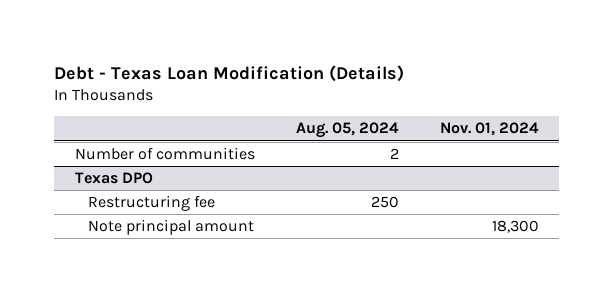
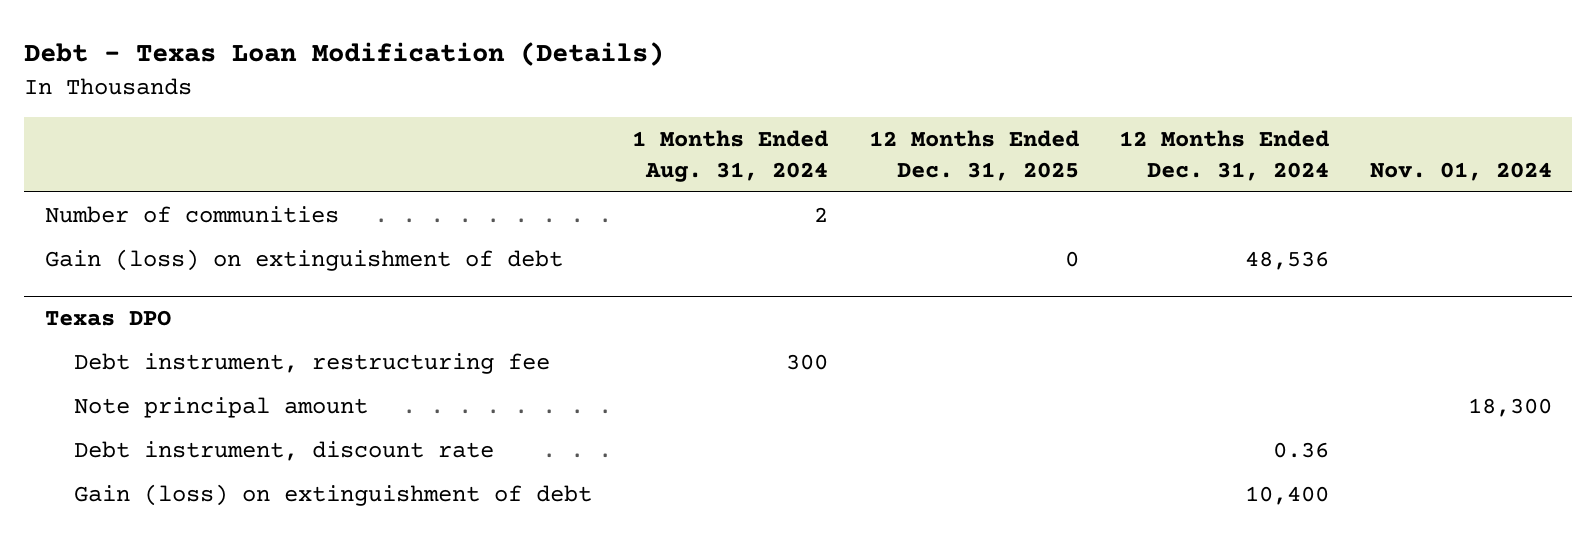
[295,122,399,139] Aug. 05, 2024 -> none
none -> [632,130,829,182] 1 Months Ended Aug. 31, 2024
none -> [868,130,1079,181] 12 Months Ended Dec. 31, 2025
none -> [1119,130,1330,181] 12 Months Ended Dec. 31, 2024
none -> [44,248,563,271] Gain (loss) on extinguishment of debt
[88,195,216,212] Restructuring fee -> [73,352,550,374] Debt instrument, restructuring fee
none -> [73,440,494,461] Debt instrument, discount rate
none -> [73,483,592,506] Gain (loss) on extinguishment of debt

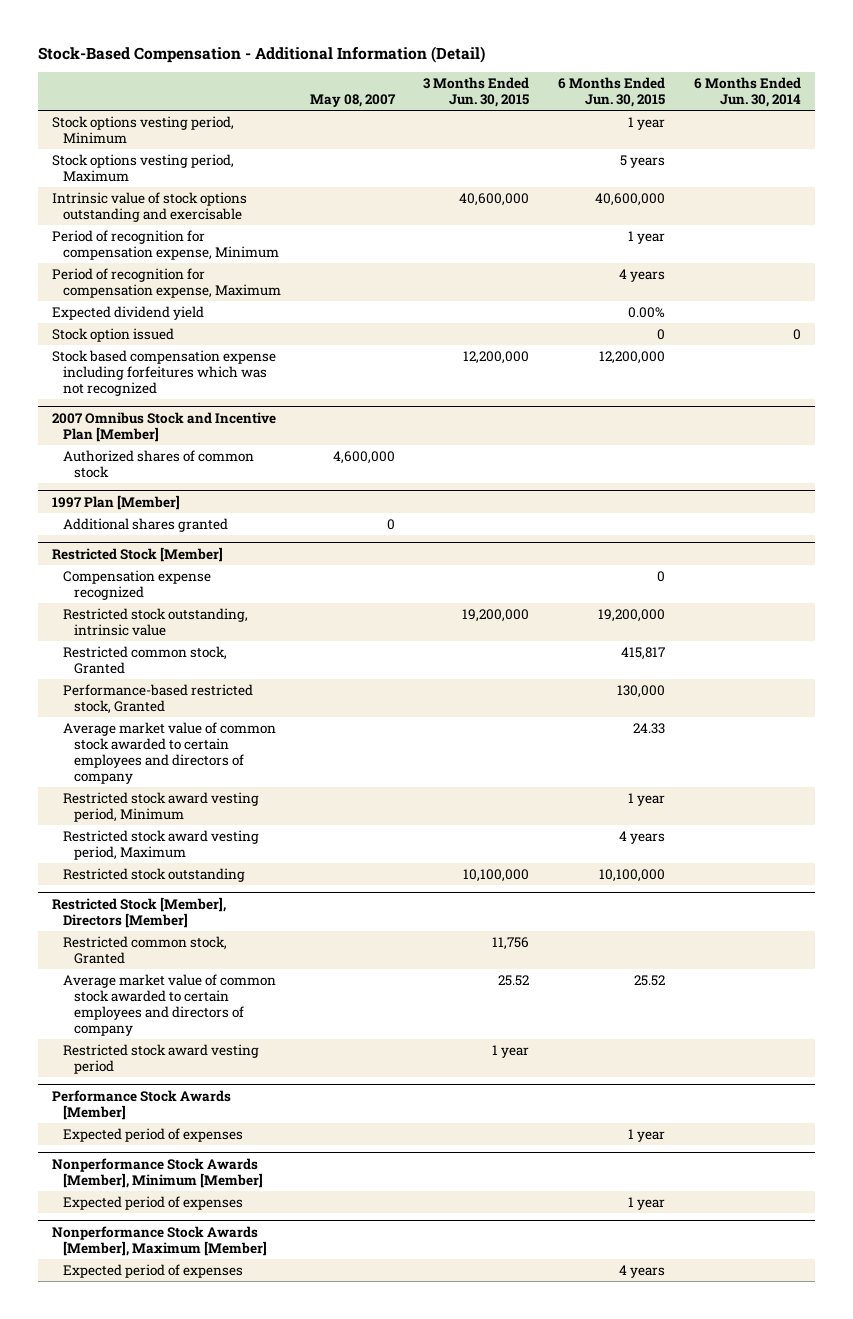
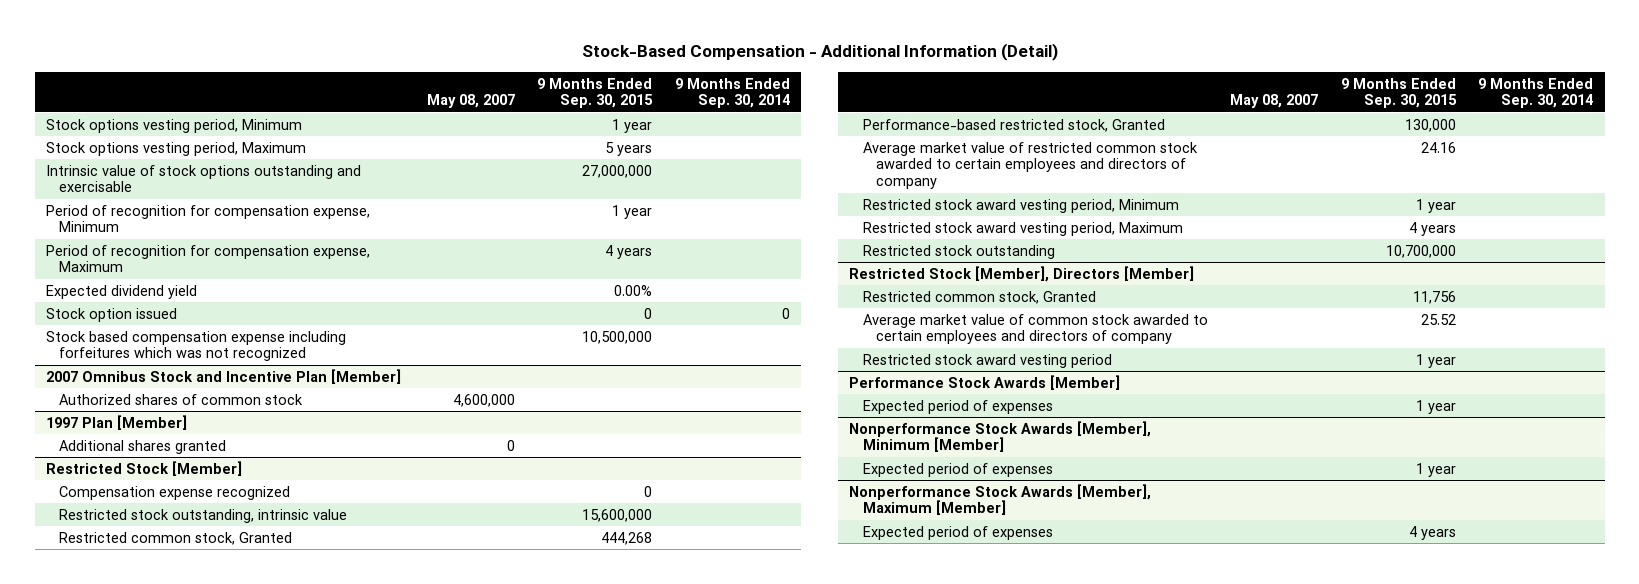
[423,76,530,107] 3 Months Ended Jun. 30, 2015 -> none
[557,76,665,107] 6 Months Ended Jun. 30, 2015 -> none
[693,76,801,107] 6 Months Ended Jun. 30, 2014 -> none
none -> [537,77,654,109] 9 Months Ended Sep. 30, 2015
none -> [675,77,791,109] 9 Months Ended Sep. 30, 2014
[62,721,276,784] Average market value of common stock awarded to certain employees and directors of company -> [862,141,1198,190] Average market value of restricted common stock awarded to certain employees and directors of company

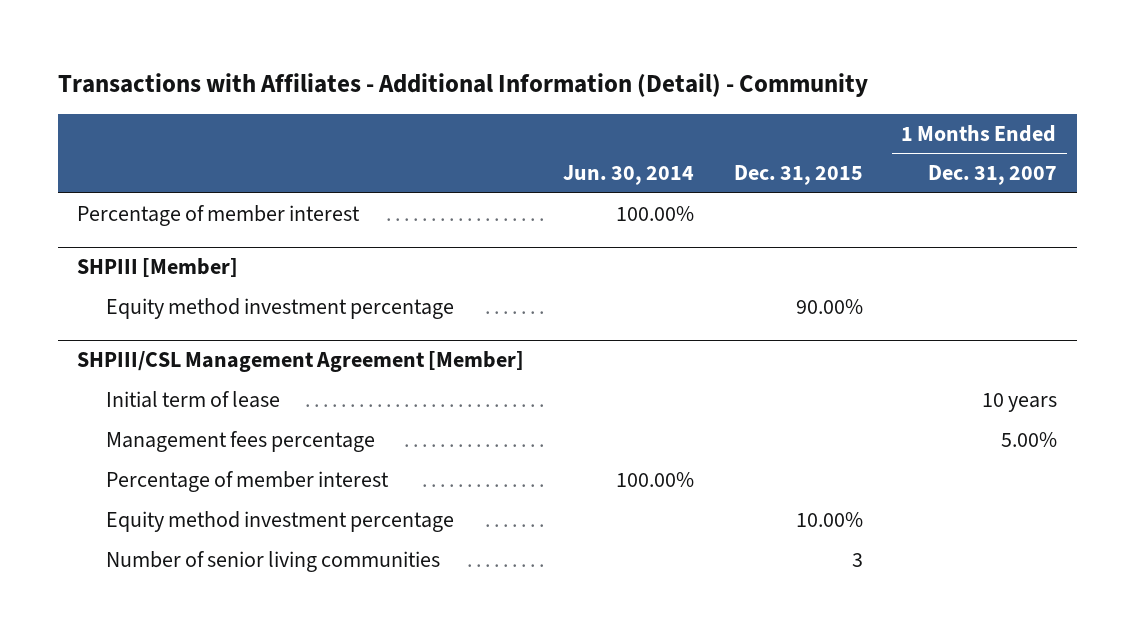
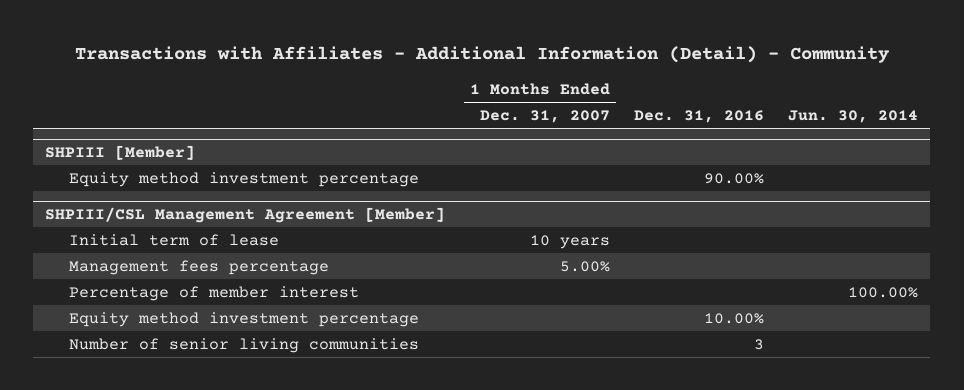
[733,165,863,186] Dec. 31, 2015 -> none
none -> [633,110,764,124] Dec. 31, 2016
[77,204,361,226] Percentage of member interest -> none

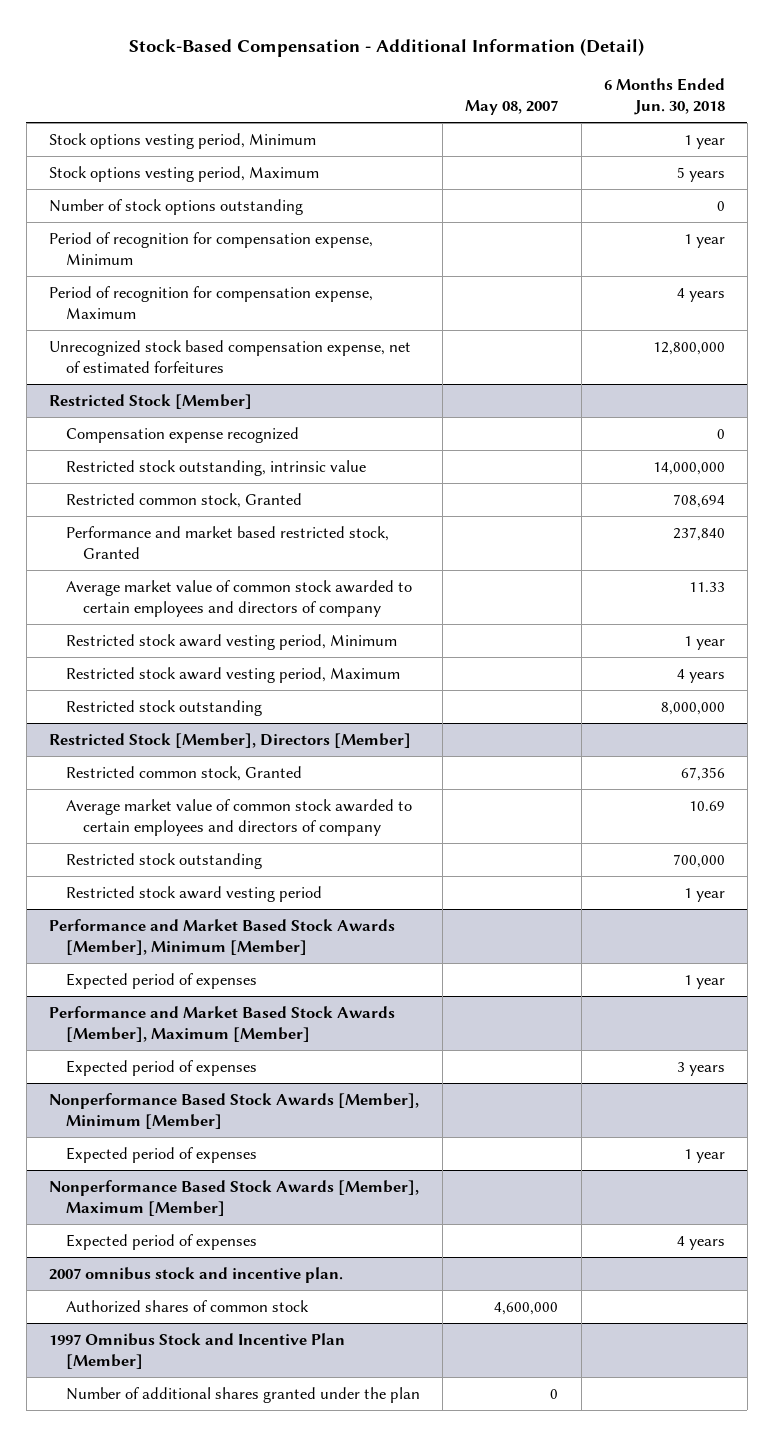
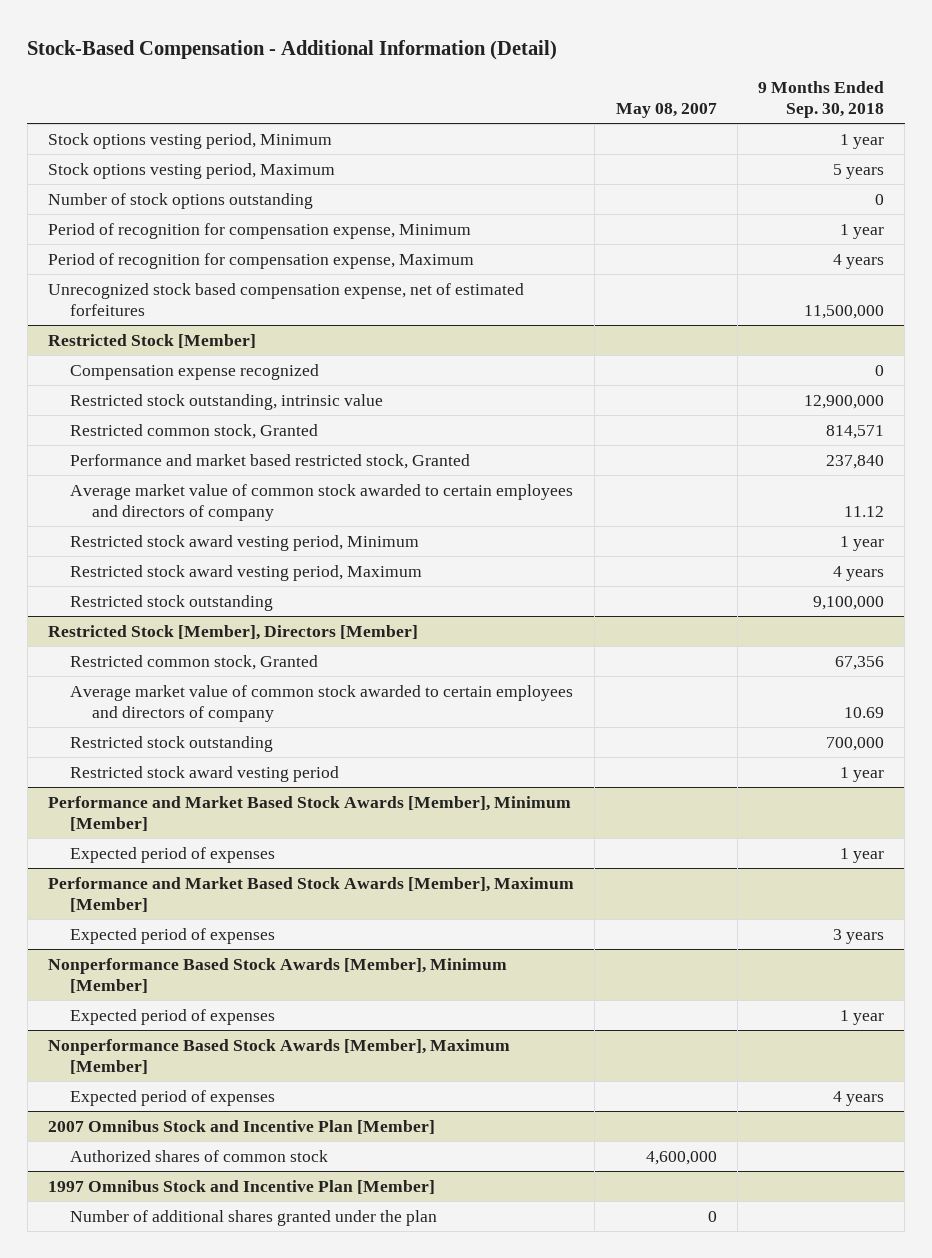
[603,77,725,115] 6 Months Ended Jun. 30, 2018 -> none
none -> [758,81,885,118] 9 Months Ended Sep. 30, 2018
[49,1266,344,1283] 2007 omnibus stock and incentive plan. -> [48,1119,436,1134] 2007 Omnibus Stock and Incentive Plan [Member]

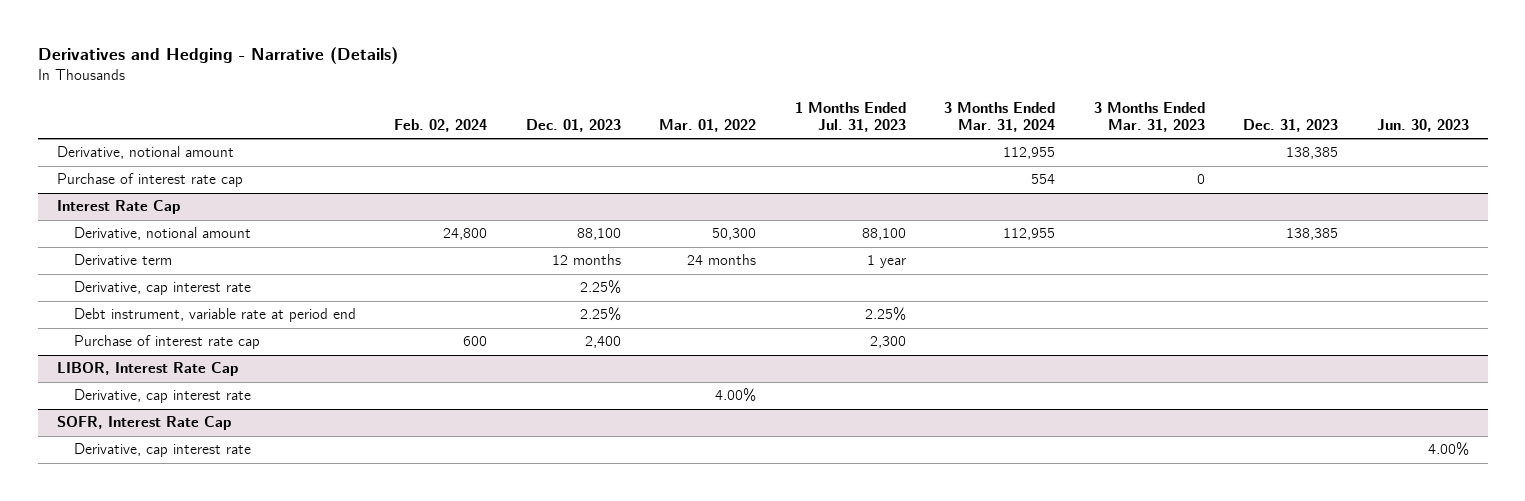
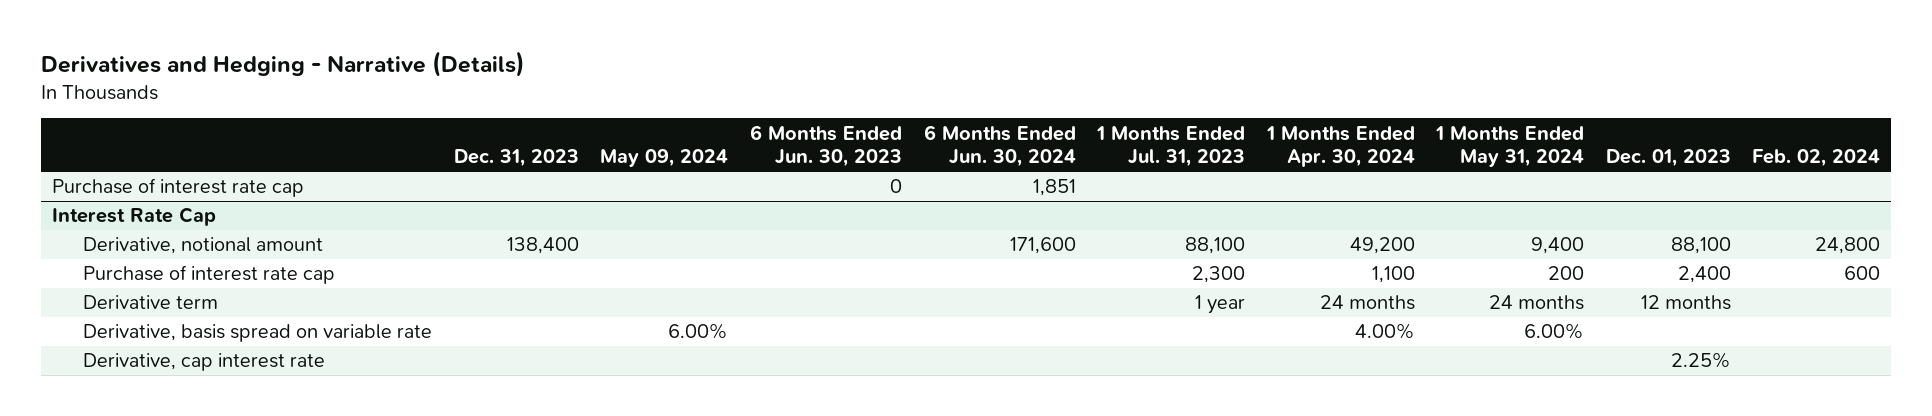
[659,119,757,133] Mar. 01, 2022 -> none
[944,101,1056,133] 3 Months Ended Mar. 31, 2024 -> none
[1093,101,1205,133] 3 Months Ended Mar. 31, 2023 -> none
[1376,119,1469,133] Jun. 30, 2023 -> none
none -> [600,149,729,168] May 09, 2024
none -> [750,124,903,168] 6 Months Ended Jun. 30, 2023
none -> [923,124,1076,168] 6 Months Ended Jun. 30, 2024
none -> [1265,125,1415,168] 1 Months Ended Apr. 30, 2024
none -> [1435,125,1585,168] 1 Months Ended May 31, 2024
[56,146,234,160] Derivative, notional amount -> none
[1286,228,1339,241] 138,385 -> [506,237,579,255] 138,400
[73,335,260,350] Purchase of interest rate cap -> [83,265,336,285] Purchase of interest rate cap
none -> [83,324,433,343] Derivative, basis spread on variable rate
[73,308,356,323] Debt instrument, variable rate at period end -> none
[56,362,238,377] LIBOR, Interest Rate Cap -> none
[73,389,251,404] Derivative, cap interest rate -> none
[56,416,231,431] SOFR, Interest Rate Cap -> none
[73,443,251,458] Derivative, cap interest rate -> none

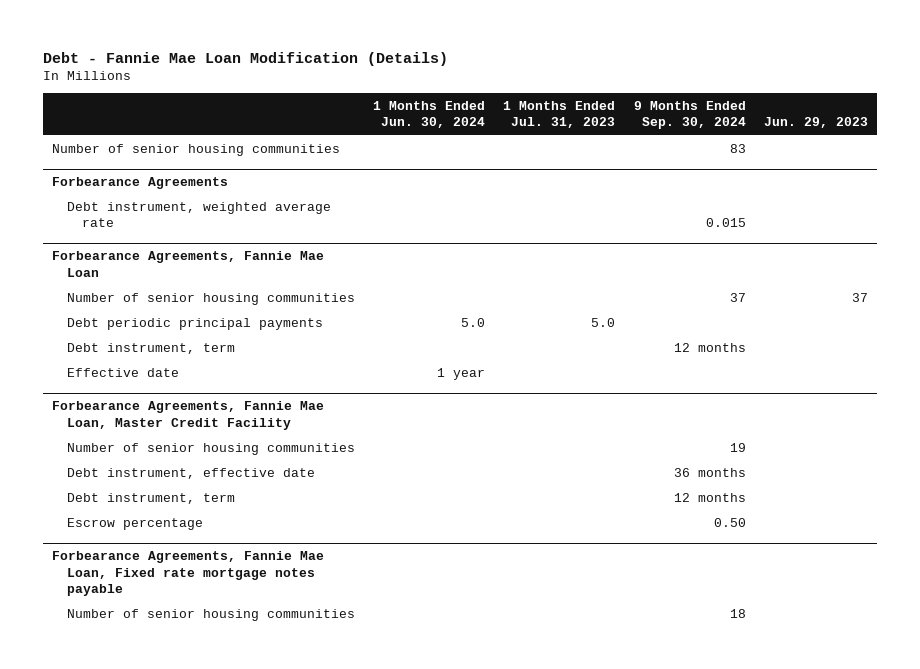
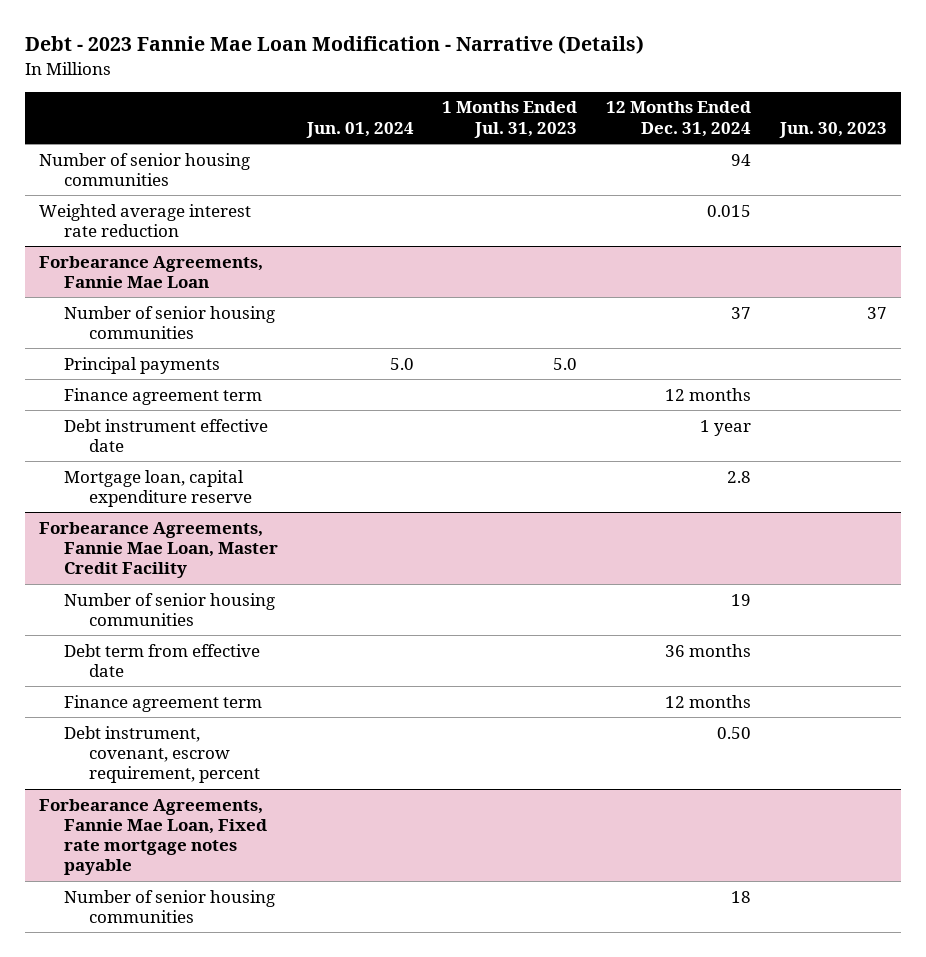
[43,51,449,66] Debt - Fannie Mae Loan Modification (Details) -> [24,35,644,55] Debt - 2023 Fannie Mae Loan Modification - Narrative (Details)
[373,100,486,129] 1 Months Ended Jun. 30, 2024 -> none
[633,100,746,130] 9 Months Ended Sep. 30, 2024 -> none
[763,117,868,129] Jun. 29, 2023 -> none
none -> [305,121,414,138] Jun. 01, 2024
none -> [606,101,752,137] 12 Months Ended Dec. 31, 2024
none -> [778,121,887,138] Jun. 30, 2023
[52,176,229,189] Forbearance Agreements -> none
[67,201,332,228] Debt instrument, weighted average rate -> none
none -> [39,203,252,237] Weighted average interest rate reduction
[67,317,324,330] Debt periodic principal payments -> [63,356,220,374] Principal payments
[67,342,236,354] Debt instrument, term -> [63,387,262,405] Finance agreement term
[67,367,180,377] Effective date -> [63,418,268,452] Debt instrument effective date
none -> [63,469,252,507] Mortgage loan, capital expenditure reserve
[67,467,316,479] Debt instrument, effective date -> [63,643,260,677] Debt term from effective date
[67,492,236,504] Debt instrument, term -> [63,694,262,712] Finance agreement term
[67,517,204,530] Escrow percentage -> [63,725,260,784] Debt instrument, covenant, escrow requirement, percent

